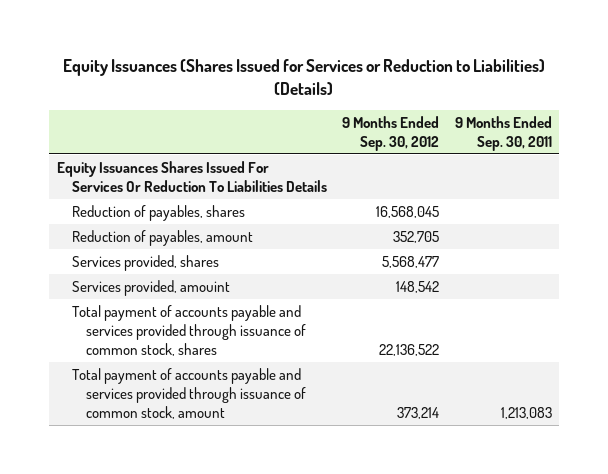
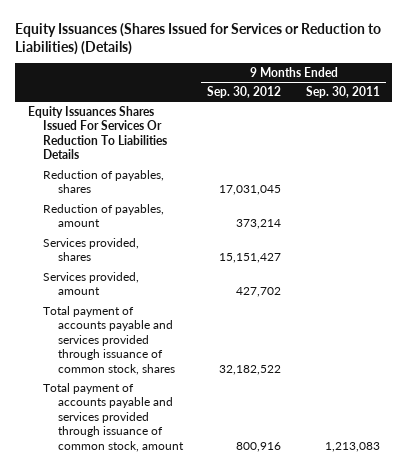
[376,206,440,219] 16,568,045 -> [219,185,282,196] 17,031,045
[393,231,440,244] 352,705 -> [236,219,282,230] 373,214
[382,256,440,269] 5,568,477 -> [219,253,282,264] 15,151,427
[71,280,230,297] Services provided, amouint -> [42,271,139,296] Services provided, amount
[396,281,440,294] 148,542 -> [236,287,282,298] 427,702
[379,344,440,357] 22,136,522 -> [219,365,282,376] 32,182,522
[397,407,440,420] 373,214 -> [236,442,282,453] 800,916

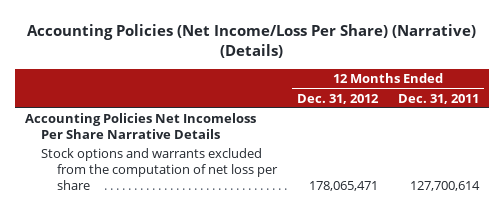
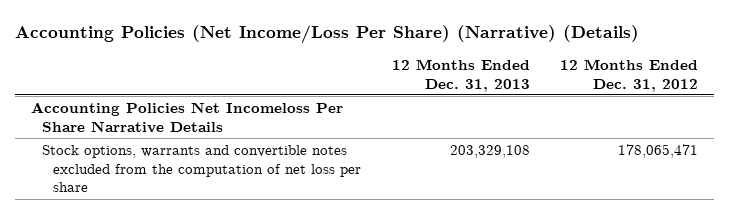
[398,93,480,104] Dec. 31, 2011 -> none
none -> [391,58,530,92] 12 Months Ended Dec. 31, 2013
[41,148,278,191] Stock options and warrants excluded from the computation of net loss per share -> [41,144,362,193] Stock options, warrants and convertible notes excluded from the computation of net loss per share

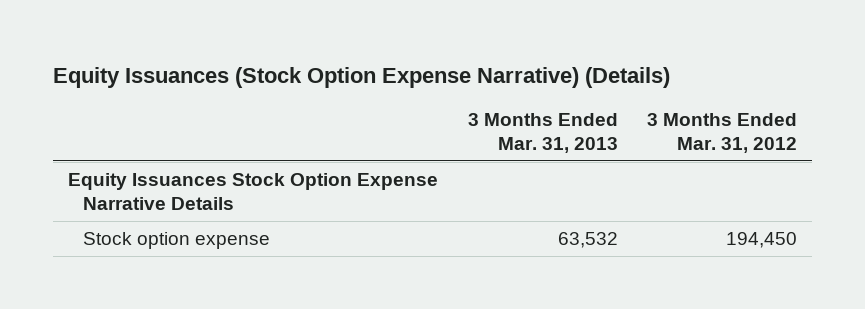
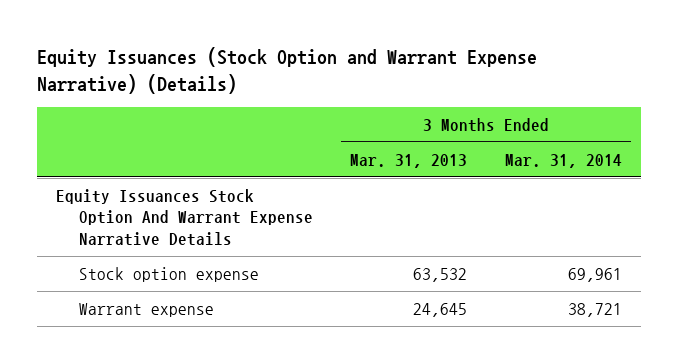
[52,66,670,88] Equity Issuances (Stock Option Expense Narrative) (Details) -> [37,47,538,94] Equity Issuances (Stock Option and Warrant Expense Narrative) (Details)
[647,112,798,153] 3 Months Ended Mar. 31, 2012 -> none
none -> [504,153,622,168] Mar. 31, 2014
[67,173,438,211] Equity Issuances Stock Option Expense Narrative Details -> [56,188,313,246] Equity Issuances Stock Option And Warrant Expense Narrative Details
none -> [78,302,214,317] Warrant expense

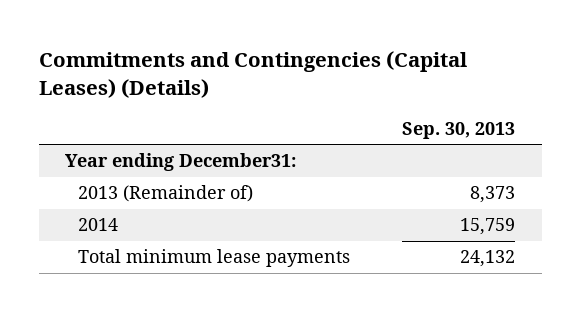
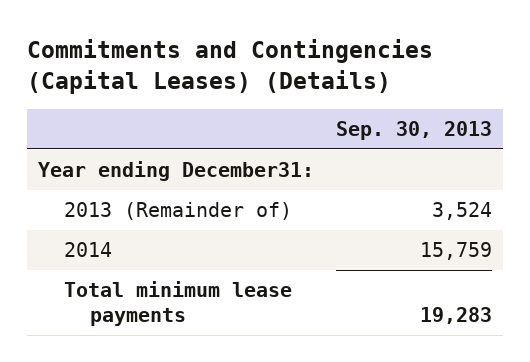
[470,186,516,204] 8,373 -> [432,202,493,221] 3,524
[460,250,516,268] 24,132 -> [420,307,493,325] 19,283

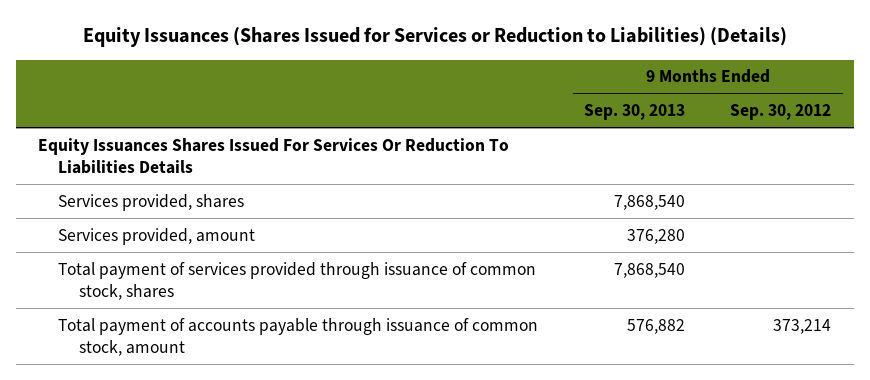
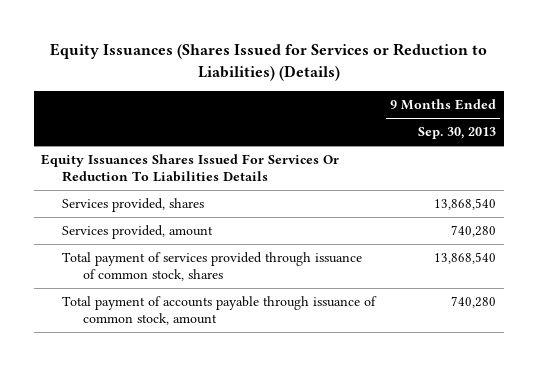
[730,104,832,121] Sep. 30, 2012 -> none
[613,194,685,210] 7,868,540 -> [434,198,497,211] 13,868,540
[626,228,685,244] 376,280 -> [451,225,497,238] 740,280
[613,262,685,278] 7,868,540 -> [434,252,497,265] 13,868,540
[626,318,685,334] 576,882 -> [451,296,497,309] 740,280

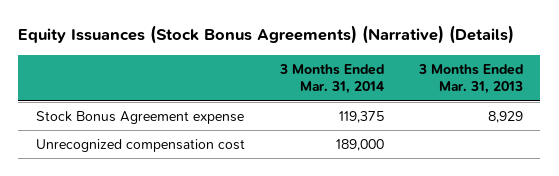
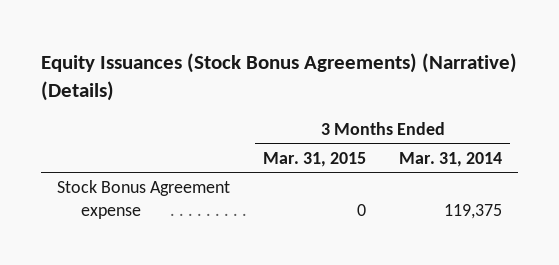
[417,63,523,95] 3 Months Ended Mar. 31, 2013 -> none
none -> [263,151,367,167] Mar. 31, 2015
[35,139,245,153] Unrecognized compensation cost -> none

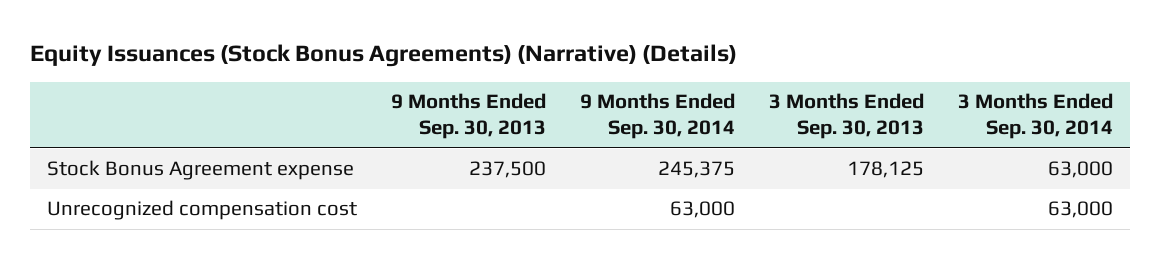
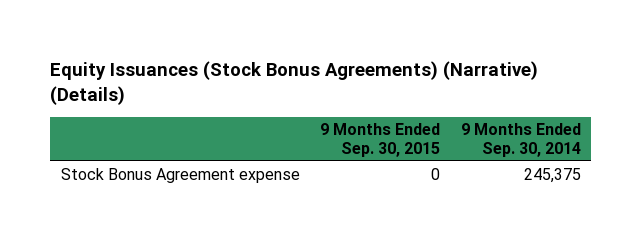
[390,93,546,140] 9 Months Ended Sep. 30, 2013 -> none
[768,93,924,140] 3 Months Ended Sep. 30, 2013 -> none
[957,93,1113,140] 3 Months Ended Sep. 30, 2014 -> none
none -> [320,122,441,157] 9 Months Ended Sep. 30, 2015
[46,200,357,221] Unrecognized compensation cost -> none

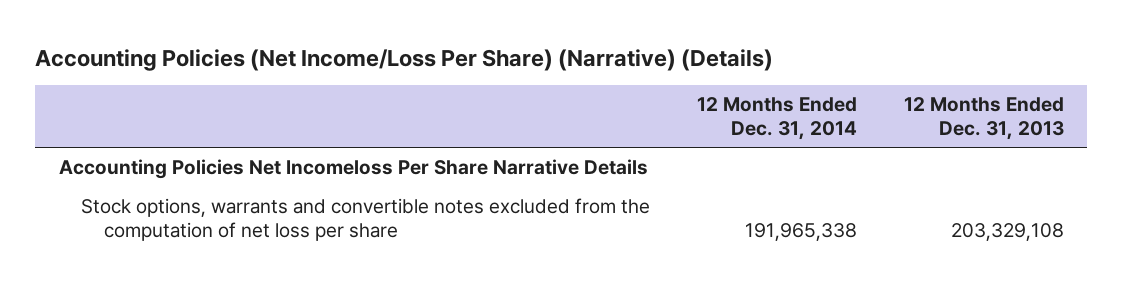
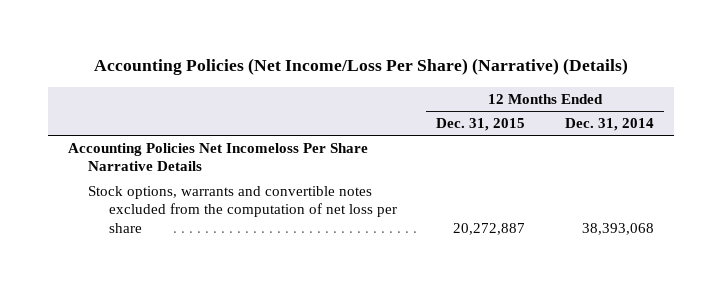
[903,97,1064,140] 12 Months Ended Dec. 31, 2013 -> none
none -> [436,118,526,132] Dec. 31, 2015
[744,222,857,241] 191,965,338 -> [581,222,654,235] 38,393,068

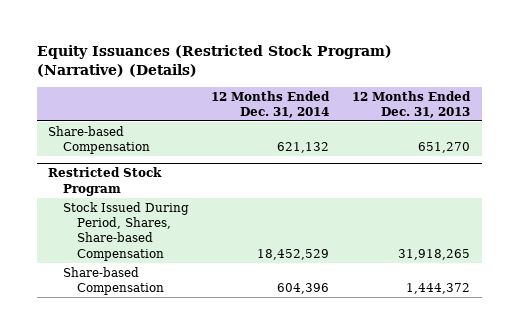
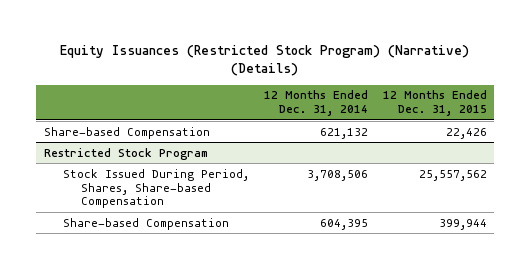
[352,90,472,119] 12 Months Ended Dec. 31, 2013 -> none
none -> [382,90,487,117] 12 Months Ended Dec. 31, 2015
[257,248,330,260] 18,452,529 -> [306,169,368,181] 3,708,506
[277,283,330,295] 604,396 -> [319,218,368,230] 604,395

